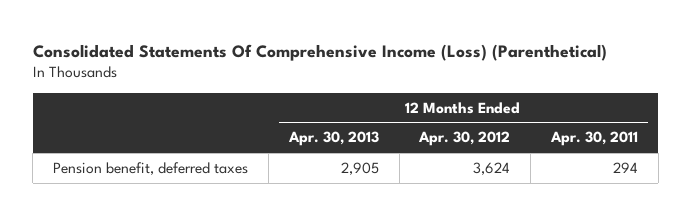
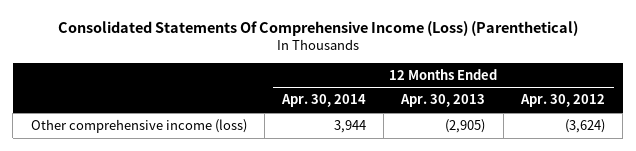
[550,131,639,147] Apr. 30, 2011 -> none
none -> [281,94,367,108] Apr. 30, 2014
[53,161,249,175] Pension benefit, deferred taxes -> none
none -> [30,119,247,134] Other comprehensive income (loss)

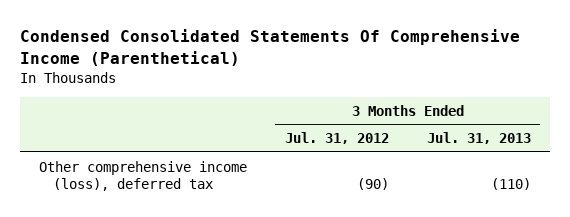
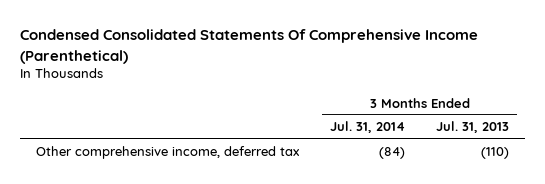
[284,132,389,145] Jul. 31, 2012 -> none
none -> [329,121,405,134] Jul. 31, 2014
[38,160,247,191] Other comprehensive income (loss), deferred tax -> [35,146,300,160] Other comprehensive income, deferred tax

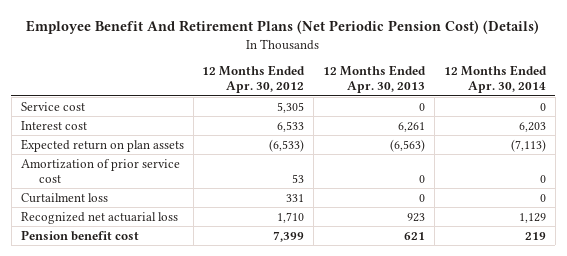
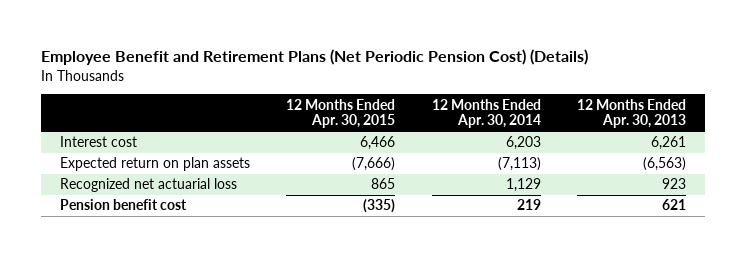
[26,20,540,35] Employee Benefit And Retirement Plans (Net Periodic Pension Cost) (Details) -> [41,49,589,66] Employee Benefit and Retirement Plans (Net Periodic Pension Cost) (Details)
[202,65,306,94] 12 Months Ended Apr. 30, 2012 -> none
none -> [286,98,396,129] 12 Months Ended Apr. 30, 2015
[20,101,85,111] Service cost -> none
[20,158,180,183] Amortization of prior service cost -> none
[20,192,108,203] Curtailment loss -> none

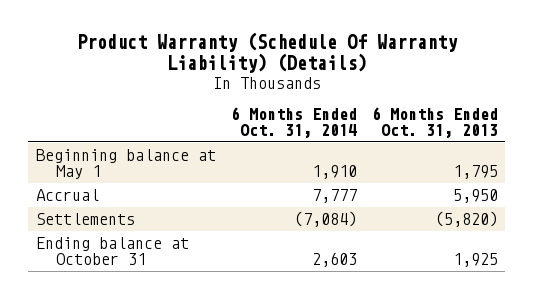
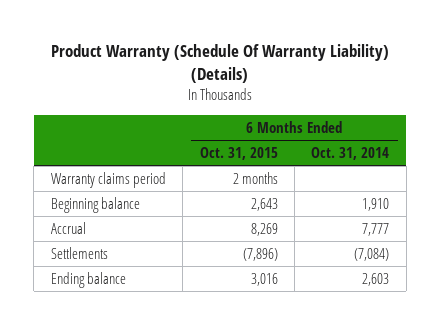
[371,107,498,139] 6 Months Ended Oct. 31, 2013 -> none
none -> [199,146,278,160] Oct. 31, 2015
none -> [50,171,166,188] Warranty claims period
[35,149,216,179] Beginning balance at May 1 -> [50,196,140,213] Beginning balance
[35,237,189,265] Ending balance at October 31 -> [50,271,126,288] Ending balance

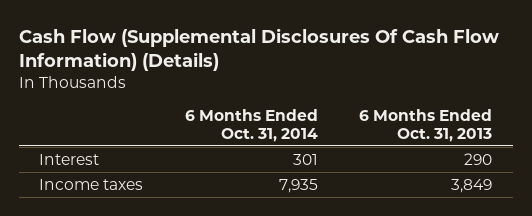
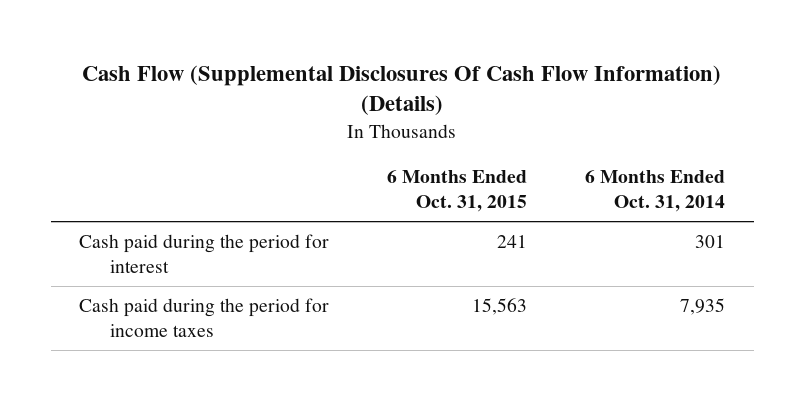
[359,108,493,142] 6 Months Ended Oct. 31, 2013 -> none
none -> [387,170,528,212] 6 Months Ended Oct. 31, 2015
[39,153,100,165] Interest -> [79,234,330,273] Cash paid during the period for interest
[39,178,144,190] Income taxes -> [79,298,330,337] Cash paid during the period for income taxes

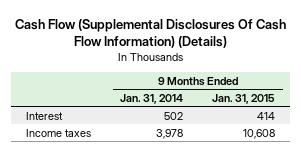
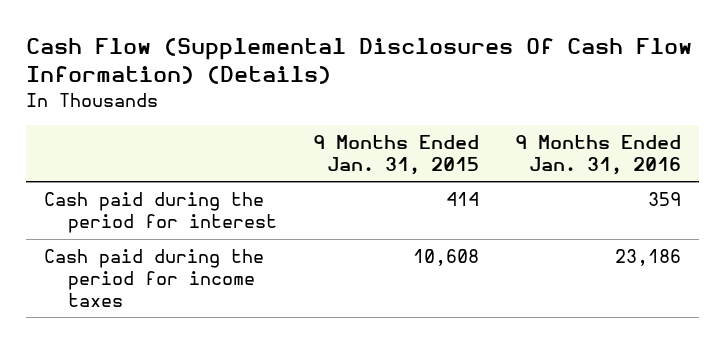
[120,93,184,104] Jan. 31, 2014 -> none
none -> [515,135,682,175] 9 Months Ended Jan. 31, 2016
[25,111,63,120] Interest -> [43,192,278,234] Cash paid during the period for interest
[25,128,91,137] Income taxes -> [43,249,264,307] Cash paid during the period for income taxes

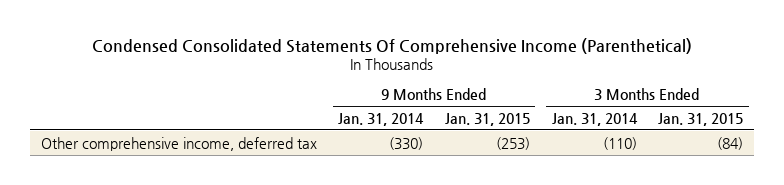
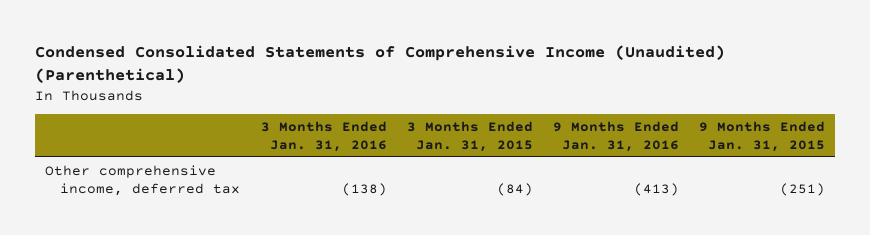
[91,37,692,54] Condensed Consolidated Statements Of Comprehensive Income (Parenthetical) -> [34,45,725,83] Condensed Consolidated Statements of Comprehensive Income (Unaudited) (Parenthetical)
[338,112,425,126] Jan. 31, 2014 -> none
[551,112,638,126] Jan. 31, 2014 -> none
none -> [260,120,387,152] 3 Months Ended Jan. 31, 2016
none -> [553,120,680,152] 9 Months Ended Jan. 31, 2016
[495,136,530,150] (253) -> [780,182,826,196] (251)

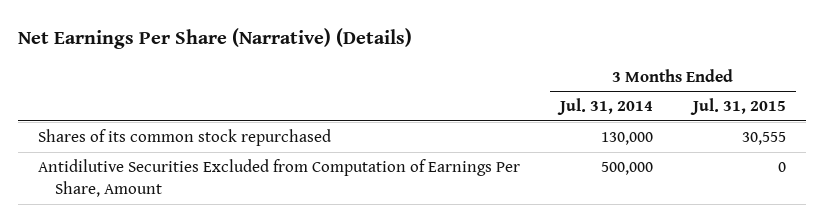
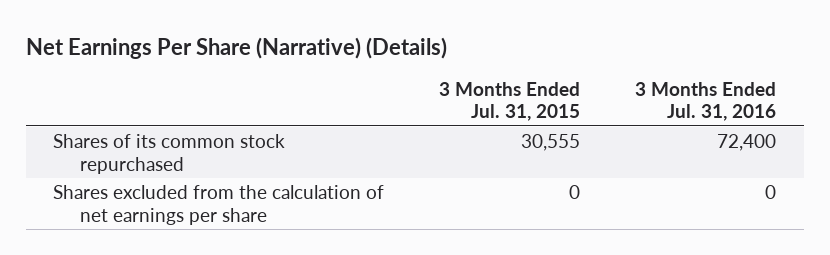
[557,98,654,116] Jul. 31, 2014 -> none
none -> [635,81,777,122] 3 Months Ended Jul. 31, 2016
[37,159,520,198] Antidilutive Securities Excluded from Computation of Earnings Per Share, Amount -> [53,185,385,225] Shares excluded from the calculation of net earnings per share

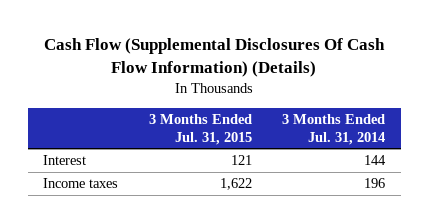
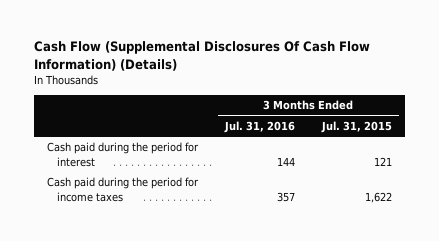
[282,113,386,145] 3 Months Ended Jul. 31, 2014 -> none
none -> [224,121,296,134] Jul. 31, 2016
[42,155,86,166] Interest -> [47,142,200,167] Cash paid during the period for interest
[42,178,118,189] Income taxes -> [47,177,200,202] Cash paid during the period for income taxes

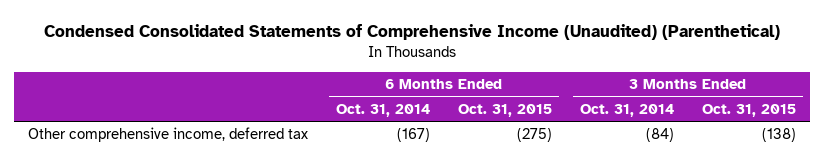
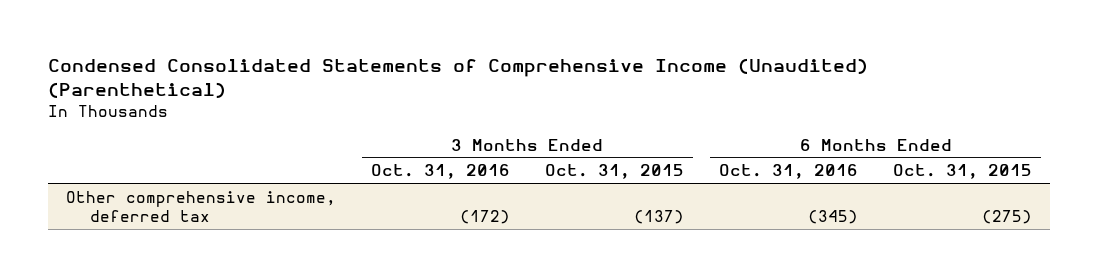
[336,103,431,117] Oct. 31, 2014 -> none
[579,103,674,117] Oct. 31, 2014 -> none
none -> [370,164,510,180] Oct. 31, 2016
none -> [719,164,859,180] Oct. 31, 2016
[761,128,796,143] (138) -> [633,209,684,224] (137)

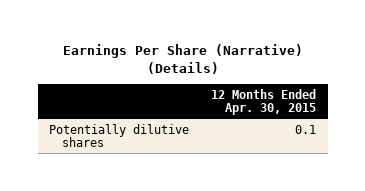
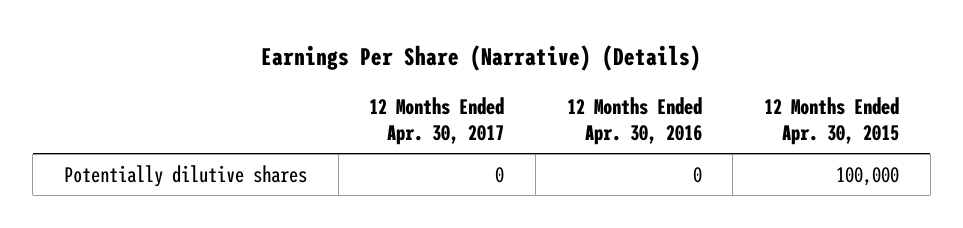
none -> [369,97,505,145] 12 Months Ended Apr. 30, 2017
none -> [566,97,702,145] 12 Months Ended Apr. 30, 2016
[295,124,317,134] 0.1 -> [836,167,900,187] 100,000

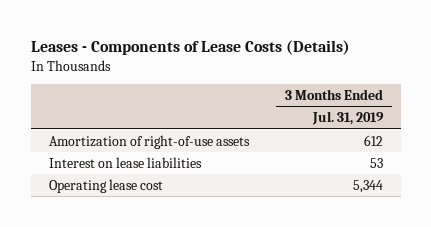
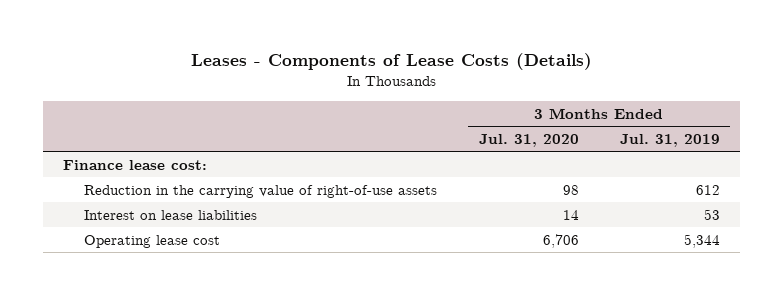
none -> [478,134,579,148] Jul. 31, 2020
none -> [63,159,208,170] Finance lease cost:
[48,134,250,149] Amortization of right-of-use assets -> [84,184,438,198] Reduction in the carrying value of right-of-use assets

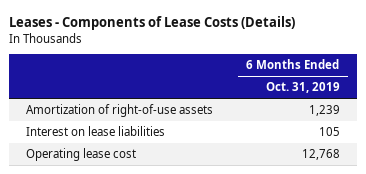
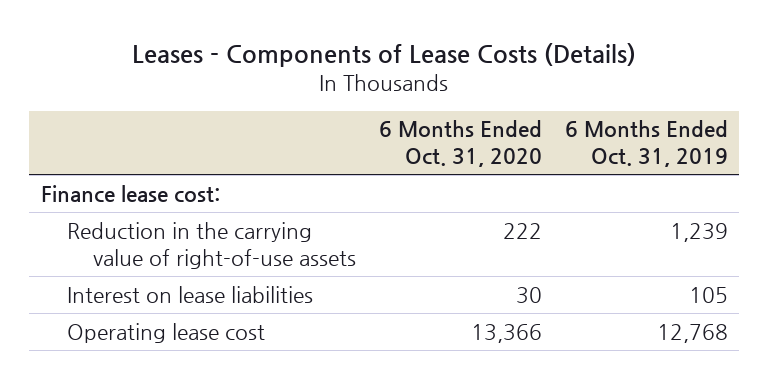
none -> [378,120,542,168] 6 Months Ended Oct. 31, 2020
none -> [40,184,220,203] Finance lease cost:
[26,104,214,118] Amortization of right-of-use assets -> [66,221,357,269] Reduction in the carrying value of right-of-use assets

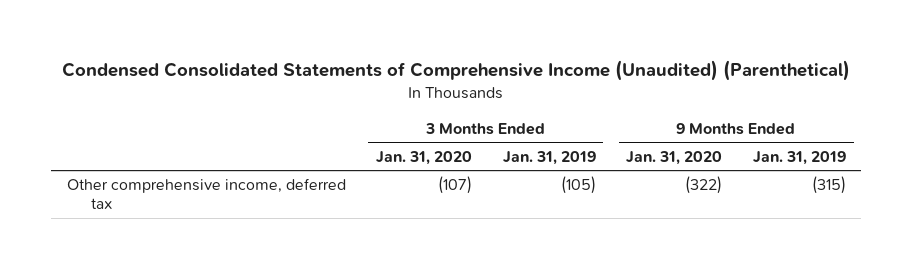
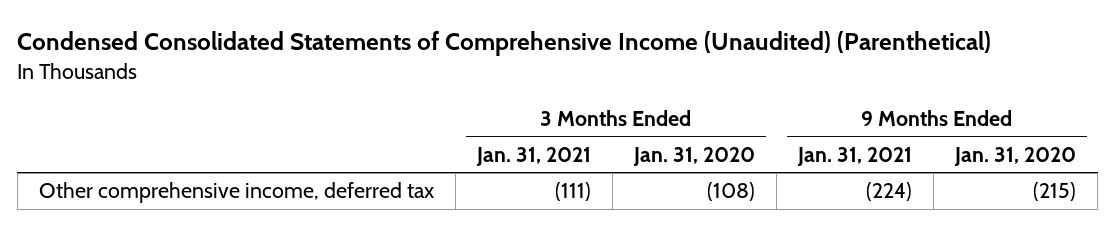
[502,150,596,165] Jan. 31, 2019 -> none
[752,150,846,165] Jan. 31, 2019 -> none
none -> [475,146,591,166] Jan. 31, 2021
none -> [797,146,913,166] Jan. 31, 2021
[438,176,473,195] (107) -> [707,182,756,202] (108)
[685,176,723,195] (322) -> [1033,182,1077,202] (215)

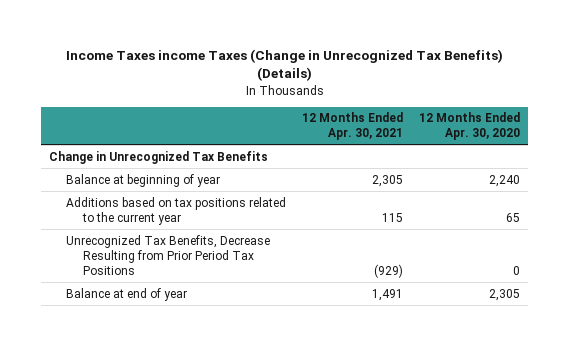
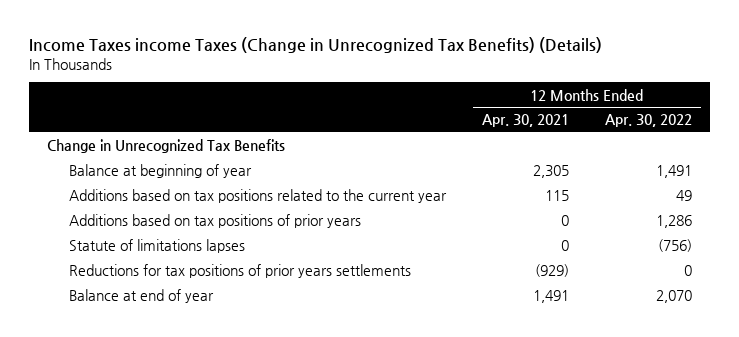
[419,112,521,141] 12 Months Ended Apr. 30, 2020 -> none
none -> [604,114,692,128] Apr. 30, 2022
none -> [68,214,361,229] Additions based on tax positions of prior years
none -> [68,239,245,254] Statute of limitations lapses
[66,234,271,275] Unrecognized Tax Benefits, Decrease Resulting from Prior Period Tax Positions -> [68,264,411,279] Reductions for tax positions of prior years settlements

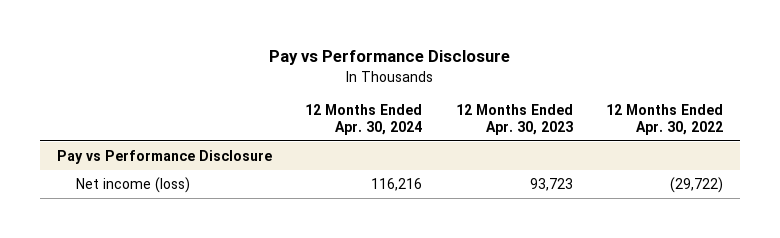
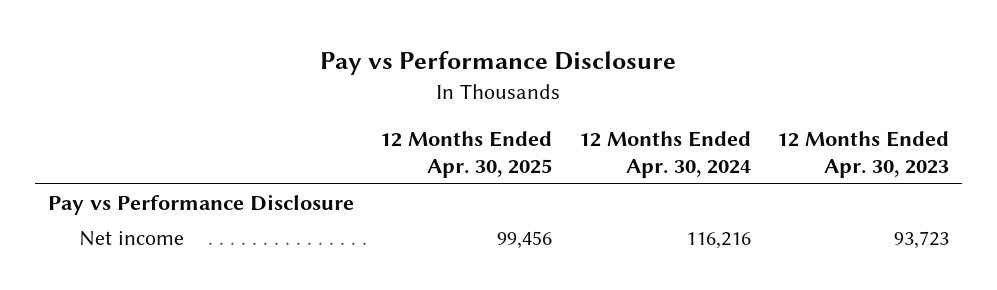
[606,103,724,136] 12 Months Ended Apr. 30, 2022 -> none
none -> [380,130,553,179] 12 Months Ended Apr. 30, 2025
[76,176,191,193] Net income (loss) -> [79,230,185,246] Net income

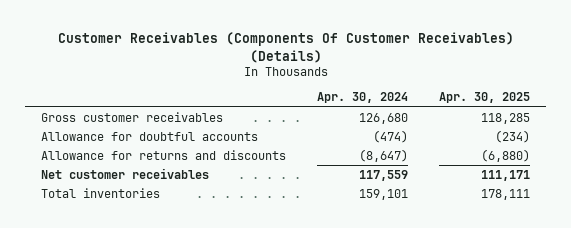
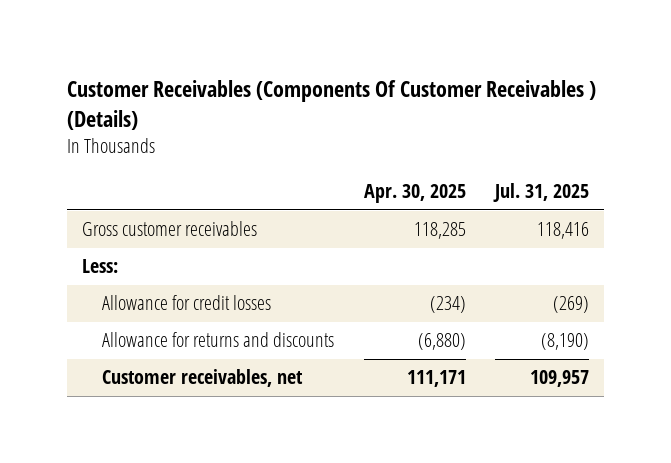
[57,31,514,63] Customer Receivables (Components Of Customer Receivables) (Details) -> [67,80,597,131] Customer Receivables (Components Of Customer Receivables ) (Details)
[317,92,409,104] Apr. 30, 2024 -> none
none -> [492,182,589,202] Jul. 31, 2025
none -> [81,259,118,274] Less:
[40,131,258,141] Allowance for doubtful accounts -> [102,295,272,311] Allowance for credit losses
[40,187,160,198] Total inventories -> none
[40,167,209,179] Net customer receivables -> [102,369,304,388] Customer receivables, net

